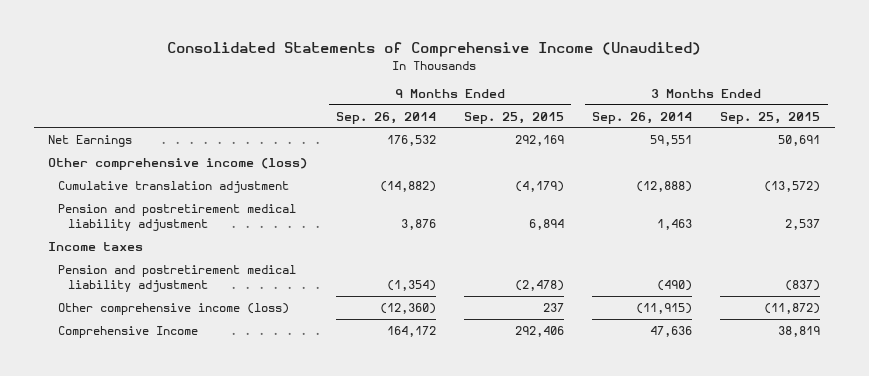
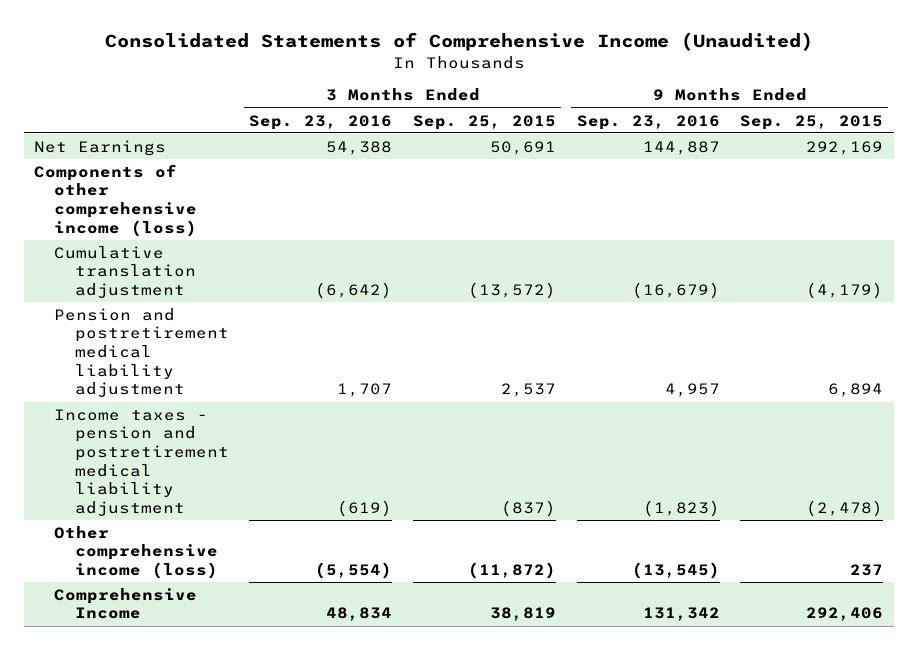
[335,111,436,124] Sep. 26, 2014 -> none
[592,111,693,124] Sep. 26, 2014 -> none
none -> [249,114,393,130] Sep. 23, 2016
none -> [576,114,720,130] Sep. 23, 2016
[48,158,308,171] Other comprehensive income (loss) -> [34,163,198,237] Components of other comprehensive income (loss)
[48,242,144,252] Income taxes -> none
[58,265,297,293] Pension and postretirement medical liability adjustment -> [54,408,229,517] Income taxes - pension and postretirement medical liability adjustment

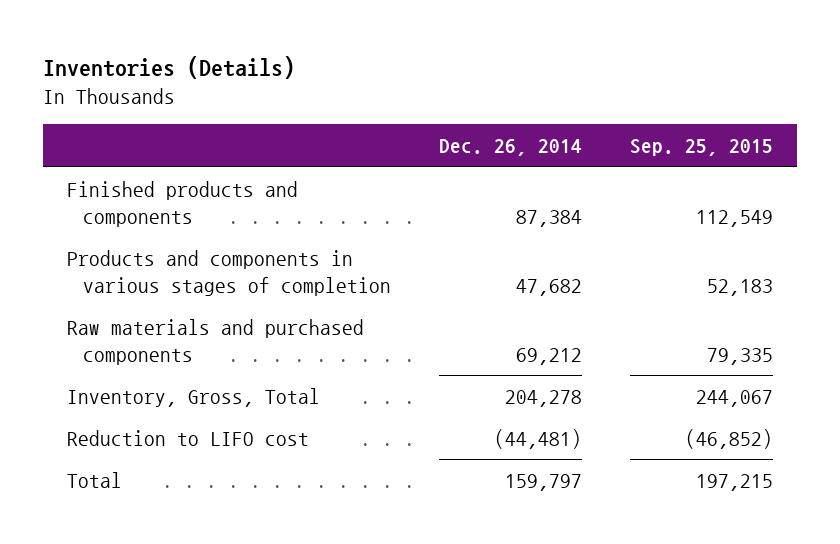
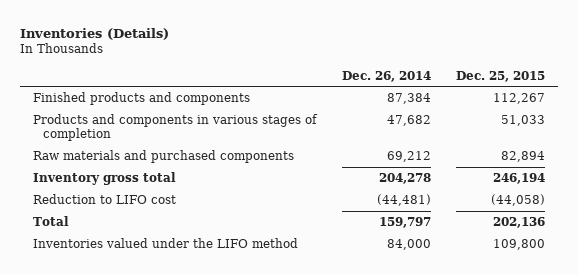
[629,139,773,157] Sep. 25, 2015 -> none
none -> [456,70,546,82] Dec. 25, 2015
[67,387,321,407] Inventory, Gross, Total -> [32,172,176,186] Inventory gross total
none -> [32,238,298,249] Inventories valued under the LIFO method

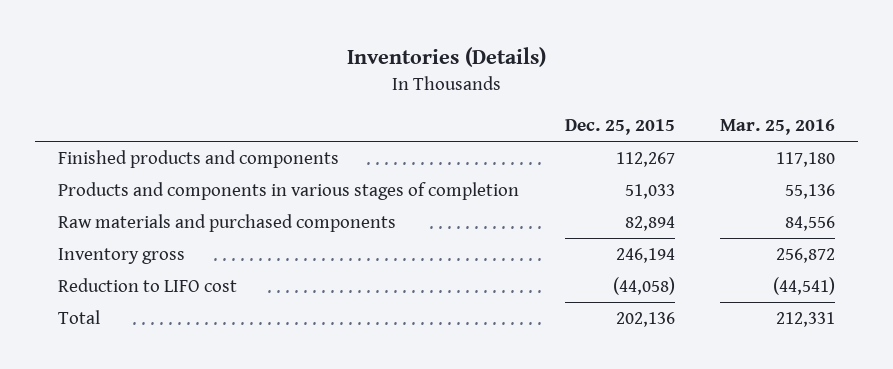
[341,70,431,82] Dec. 26, 2014 -> none
none -> [720,118,836,135] Mar. 25, 2016
[32,172,176,186] Inventory gross total -> [57,248,185,265] Inventory gross
[32,238,298,249] Inventories valued under the LIFO method -> none

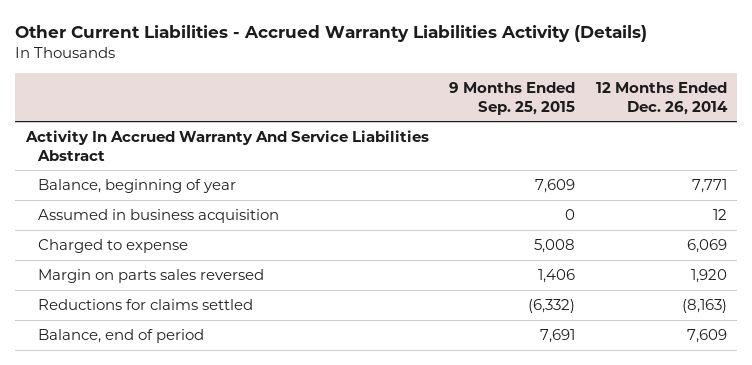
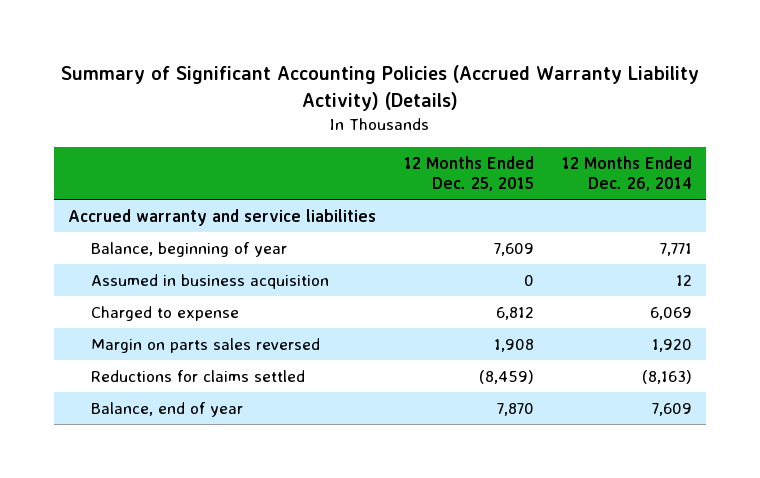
[15,25,648,43] Other Current Liabilities - Accrued Warranty Liabilities Activity (Details) -> [60,65,699,111] Summary of Significant Accounting Policies (Accrued Warranty Liability Activity) (Details)
[449,82,576,115] 9 Months Ended Sep. 25, 2015 -> none
none -> [403,155,534,192] 12 Months Ended Dec. 25, 2015
[24,130,429,161] Activity In Accrued Warranty And Service Liabilities Abstract -> [67,208,376,226] Accrued warranty and service liabilities
[38,329,205,344] Balance, end of period -> [91,401,244,417] Balance, end of year

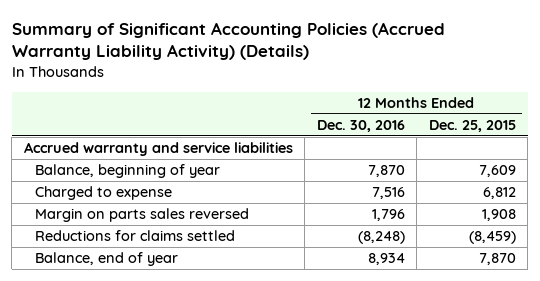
[561,155,692,192] 12 Months Ended Dec. 26, 2014 -> none
none -> [316,119,405,132] Dec. 30, 2016
[91,273,330,289] Assumed in business acquisition -> none

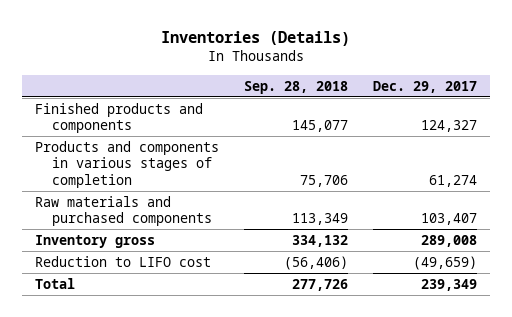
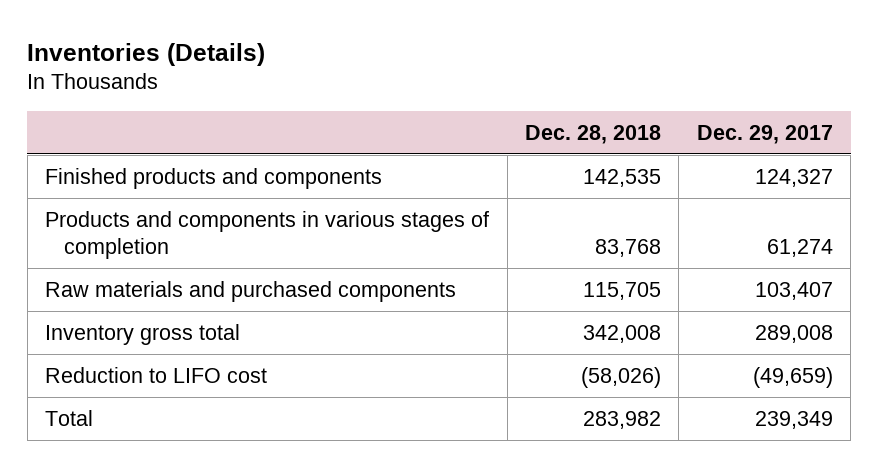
[243,80,348,94] Sep. 28, 2018 -> none
none -> [524,124,661,144] Dec. 28, 2018
[34,234,155,248] Inventory gross -> [45,323,241,345] Inventory gross total

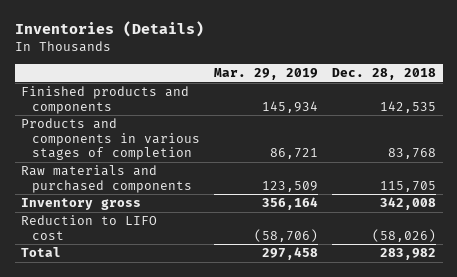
[696,124,833,144] Dec. 29, 2017 -> none
none -> [213,68,318,81] Mar. 29, 2019
[45,323,241,345] Inventory gross total -> [21,198,142,211] Inventory gross

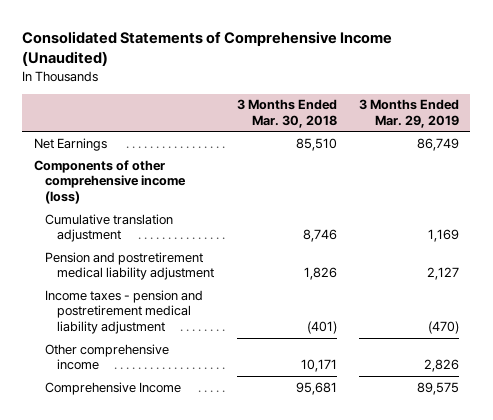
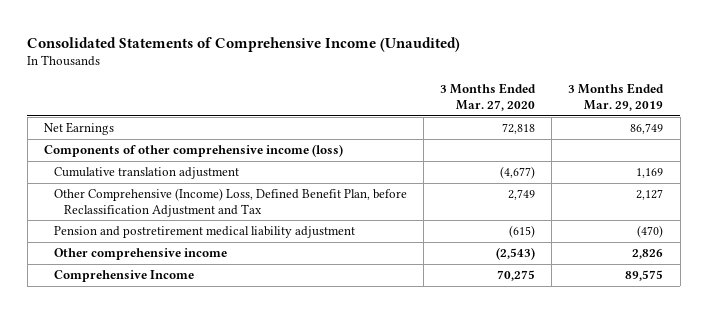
[236,99,337,129] 3 Months Ended Mar. 30, 2018 -> none
none -> [440,83,537,112] 3 Months Ended Mar. 27, 2020
[45,289,204,335] Income taxes - pension and postretirement medical liability adjustment -> none
none -> [54,188,408,217] Other Comprehensive (Income) Loss, Defined Benefit Plan, before Reclassification Adjustment and Tax
[427,267,460,281] 2,127 -> [637,225,664,239] (470)

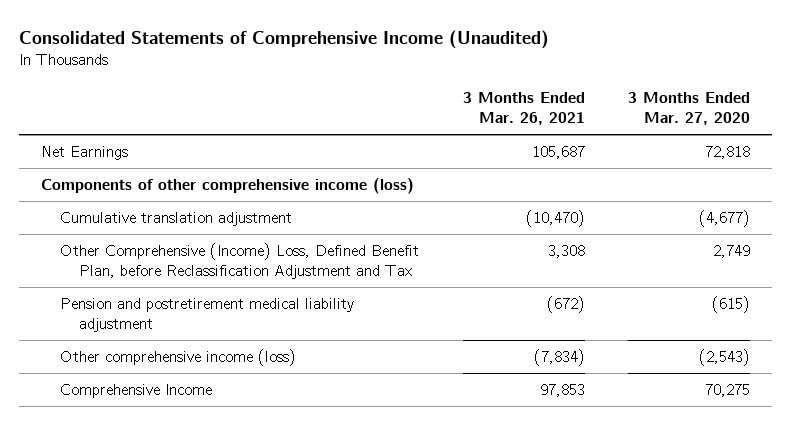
[568,83,665,112] 3 Months Ended Mar. 29, 2019 -> none
none -> [462,91,585,126] 3 Months Ended Mar. 26, 2021
[54,248,228,261] Other comprehensive income -> [60,348,297,366] Other comprehensive income (loss)

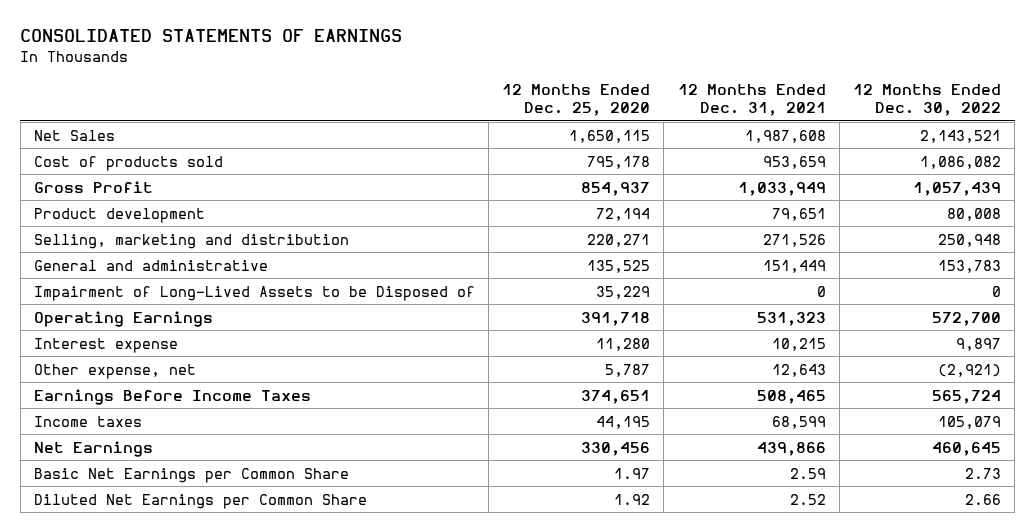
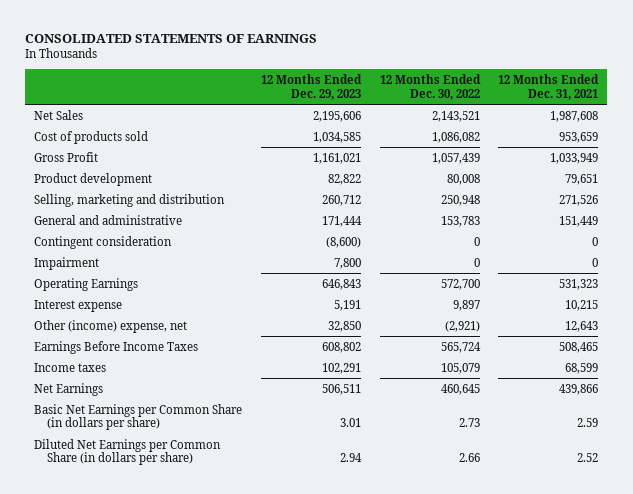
[502,83,651,116] 12 Months Ended Dec. 25, 2020 -> none
none -> [260,73,362,100] 12 Months Ended Dec. 29, 2023
none -> [34,235,173,249] Contingent consideration
[33,285,475,301] Impairment of Long-Lived Assets to be Disposed of -> [34,256,100,270] Impairment
[33,363,196,379] Other expense, net -> [34,319,188,333] Other (income) expense, net
[33,467,349,483] Basic Net Earnings per Common Share -> [34,403,243,431] Basic Net Earnings per Common Share (in dollars per share)
[33,493,367,509] Diluted Net Earnings per Common Share -> [34,438,222,466] Diluted Net Earnings per Common Share (in dollars per share)

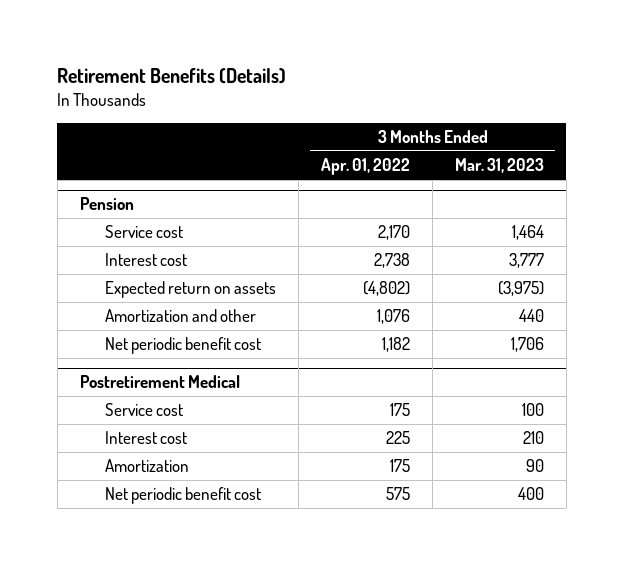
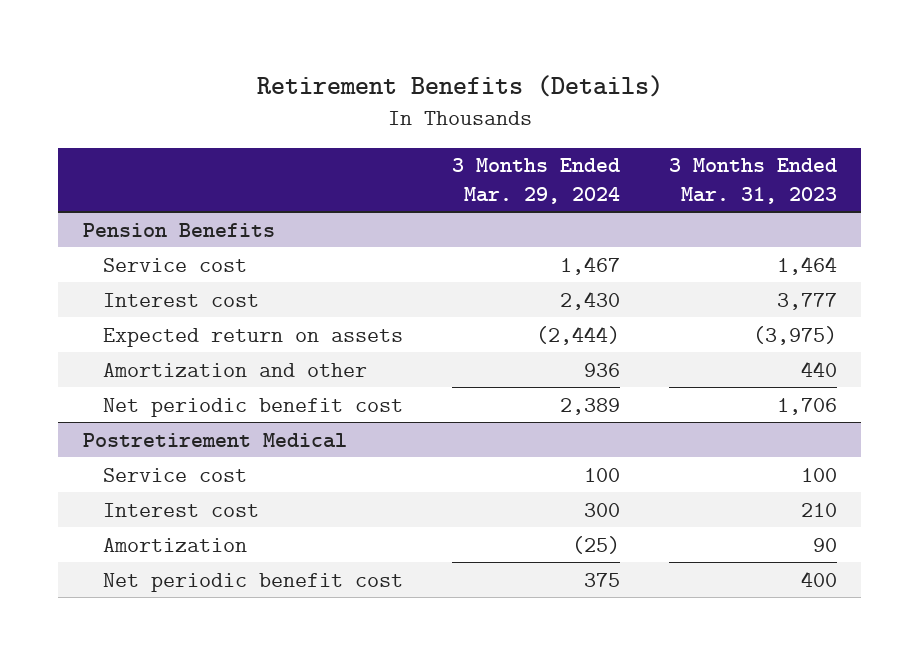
[321,158,411,176] Apr. 01, 2022 -> none
none -> [452,158,621,204] 3 Months Ended Mar. 29, 2024
[79,197,134,211] Pension -> [82,222,275,237] Pension Benefits

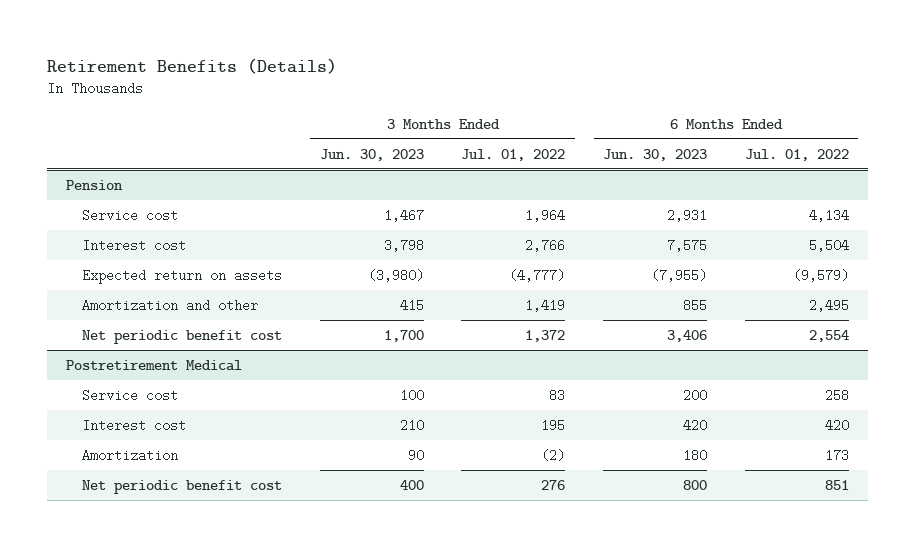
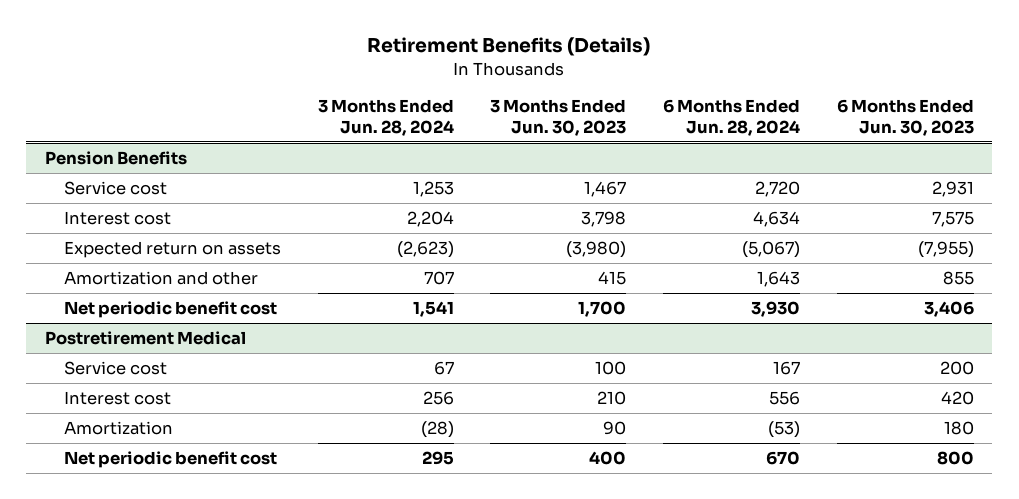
[461,148,566,161] Jul. 01, 2022 -> none
[744,148,849,161] Jul. 01, 2022 -> none
none -> [317,99,454,136] 3 Months Ended Jun. 28, 2024
none -> [663,99,801,136] 6 Months Ended Jun. 28, 2024
[65,179,123,190] Pension -> [44,151,187,166] Pension Benefits

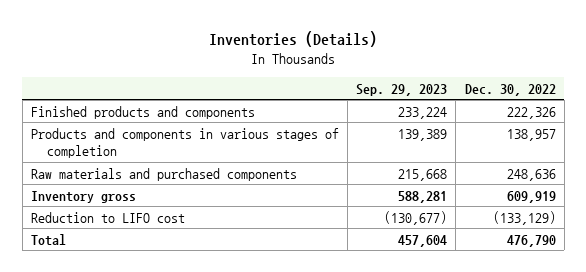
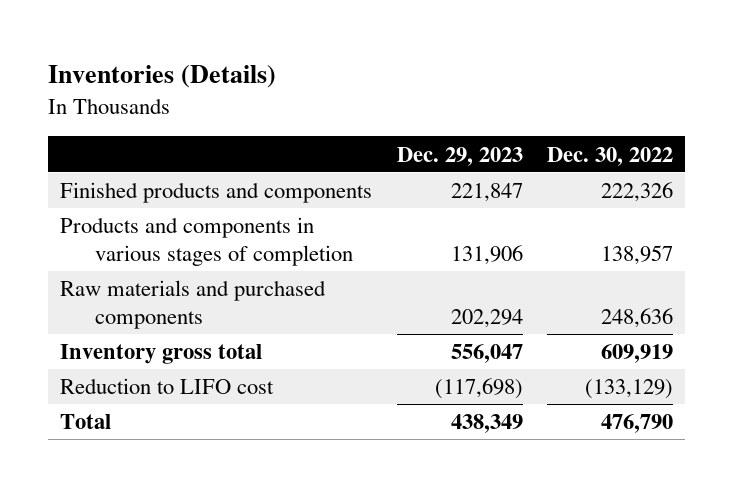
[356,83,448,96] Sep. 29, 2023 -> none
none -> [396,146,523,166] Dec. 29, 2023
[30,190,136,203] Inventory gross -> [60,344,263,365] Inventory gross total

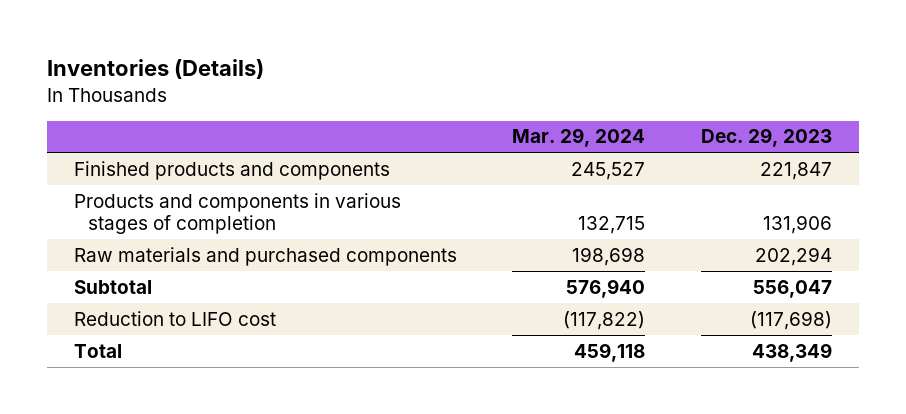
[546,146,673,166] Dec. 30, 2022 -> none
none -> [512,128,646,148] Mar. 29, 2024
[60,344,263,365] Inventory gross total -> [74,279,153,294] Subtotal

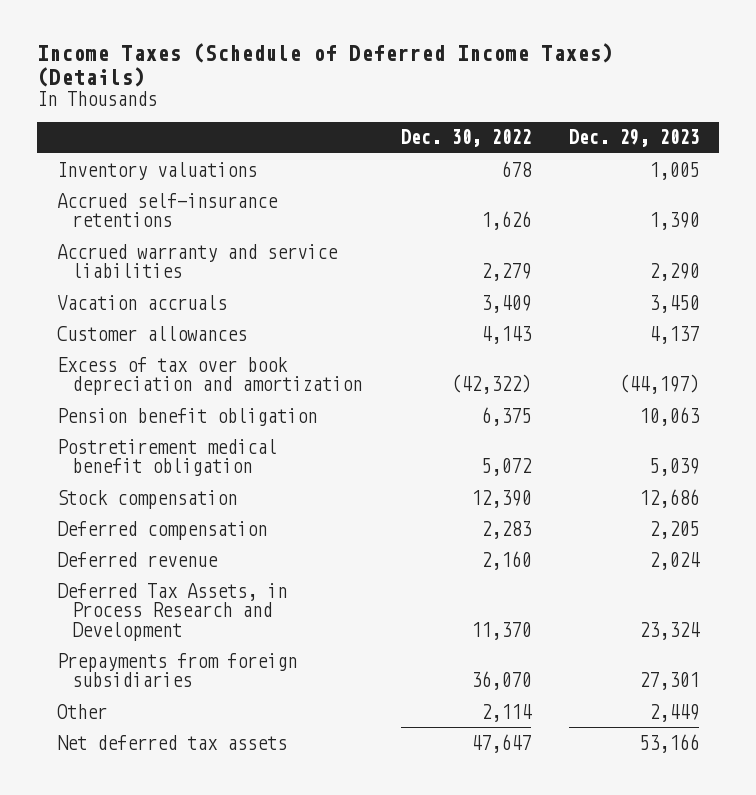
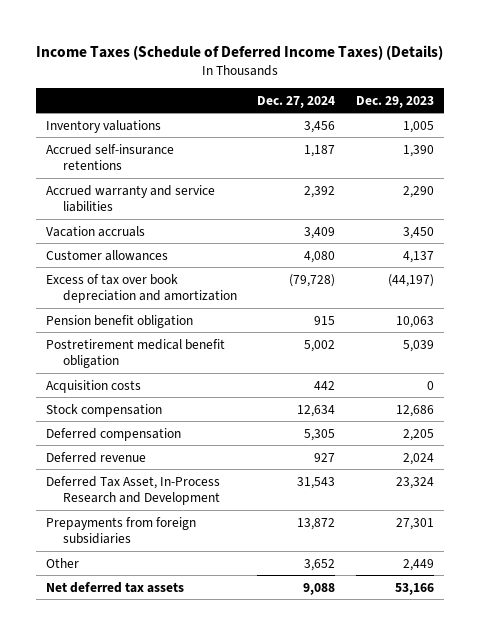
[400,129,531,148] Dec. 30, 2022 -> none
none -> [257,95,336,108] Dec. 27, 2024
none -> [45,379,141,393] Acquisition costs
[56,582,287,641] Deferred Tax Assets, in Process Research and Development -> [45,475,220,506] Deferred Tax Asset, In-Process Research and Development

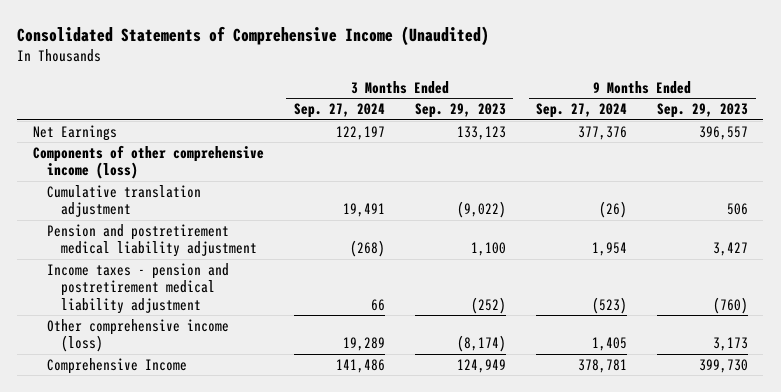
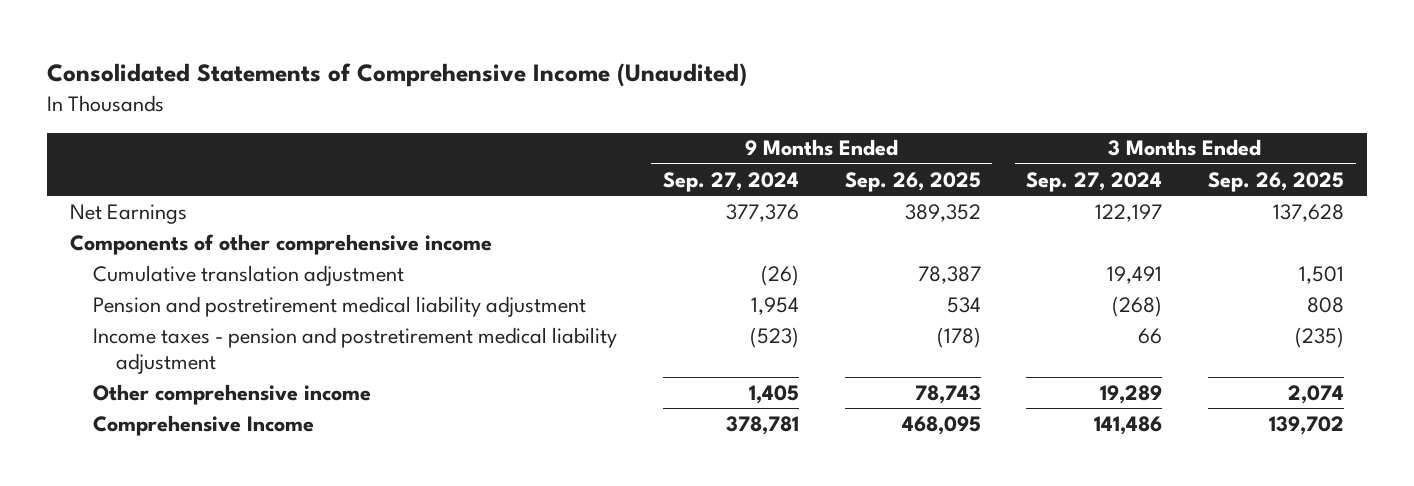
[414,103,506,119] Sep. 29, 2023 -> none
[657,103,749,119] Sep. 29, 2023 -> none
none -> [844,171,981,192] Sep. 26, 2025
none -> [1208,171,1345,192] Sep. 26, 2025
[32,145,264,180] Components of other comprehensive income (loss) -> [70,233,493,255] Components of other comprehensive income
[46,319,229,353] Other comprehensive income (loss) -> [93,383,372,405] Other comprehensive income

